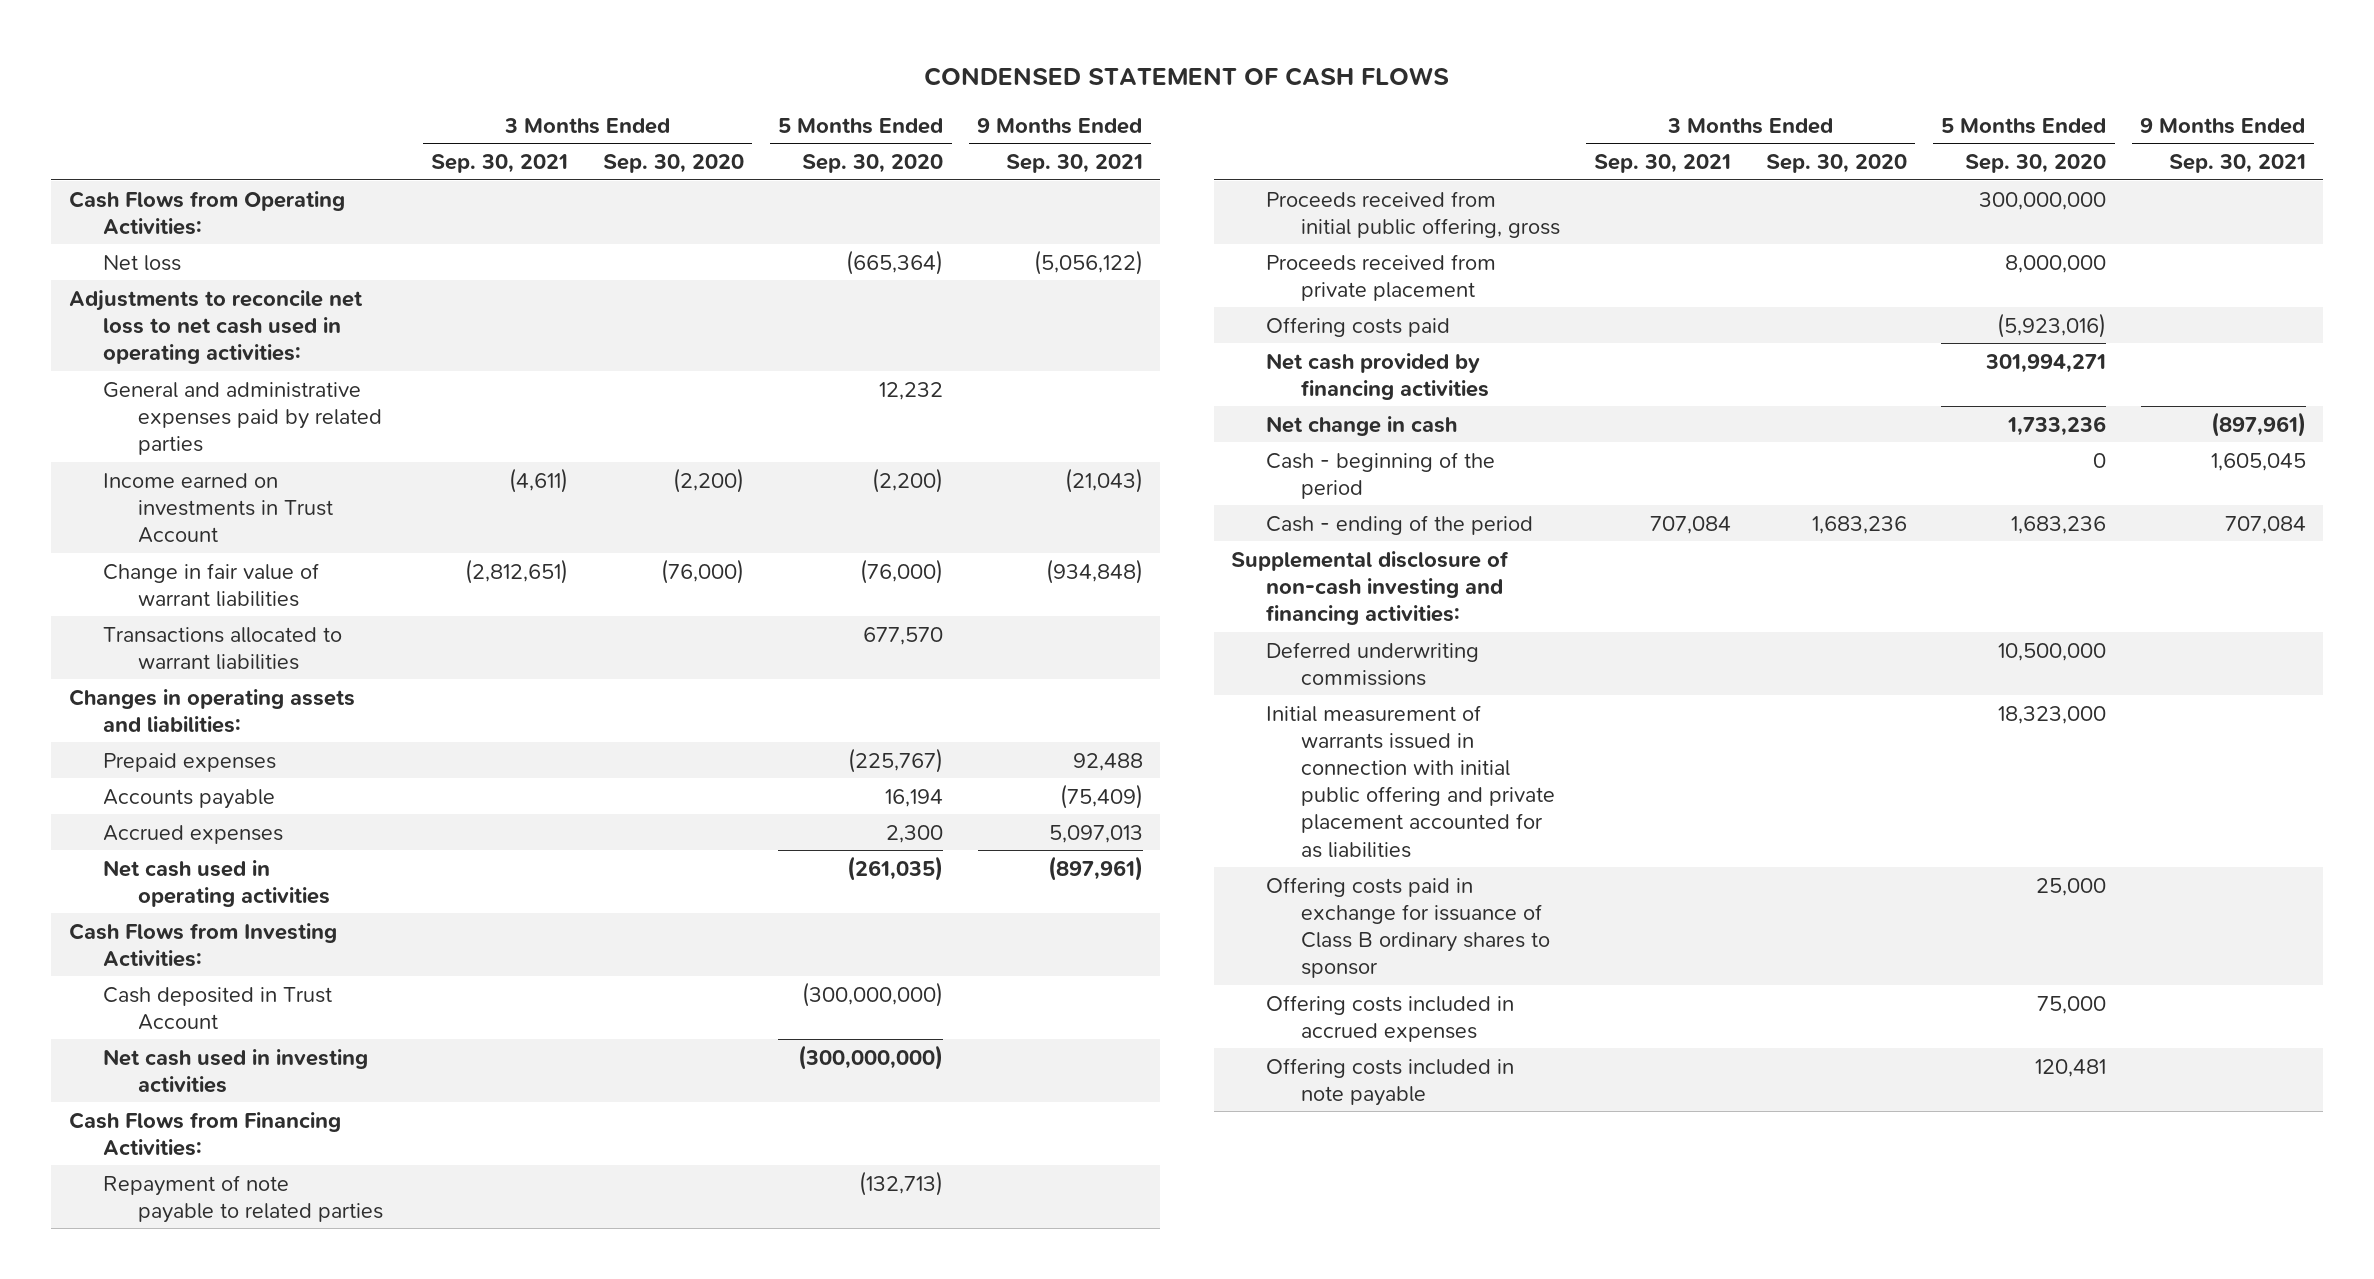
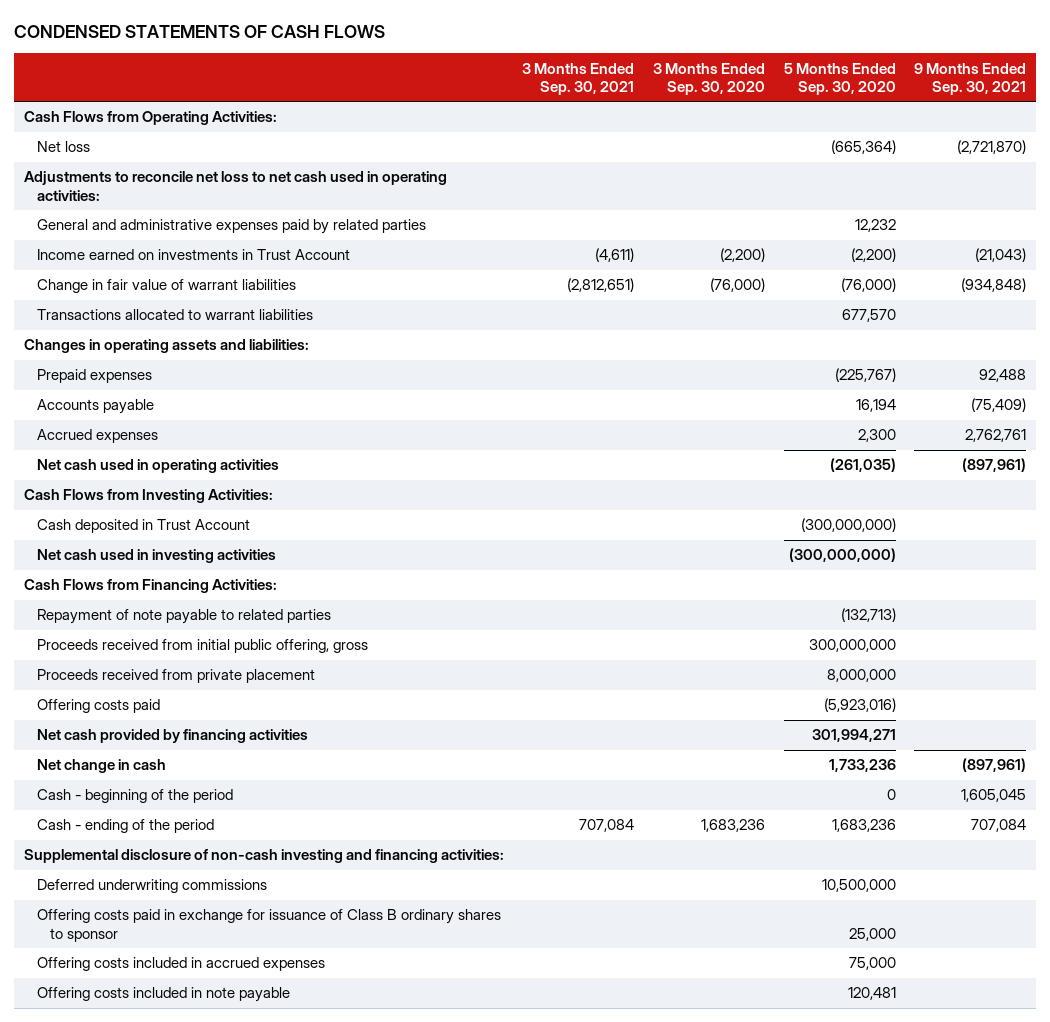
[924,67,1450,87] CONDENSED STATEMENT OF CASH FLOWS -> [14,24,386,38] CONDENSED STATEMENTS OF CASH FLOWS
[1033,249,1143,275] (5,056,122) -> [957,140,1027,155] (2,721,870)
[1048,824,1143,843] 5,097,013 -> [965,429,1027,443] 2,762,761
[1266,704,1556,858] Initial measurement of warrants issued in connection with initial public offering and private placement accounted for as liabilities -> none

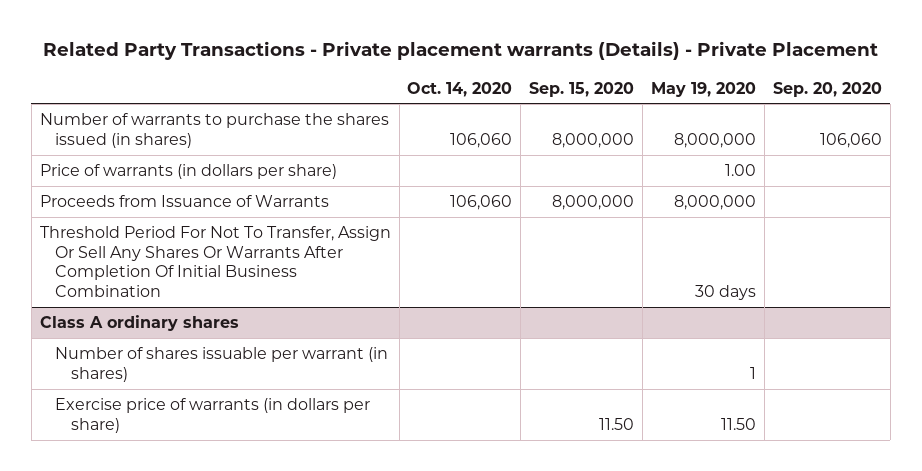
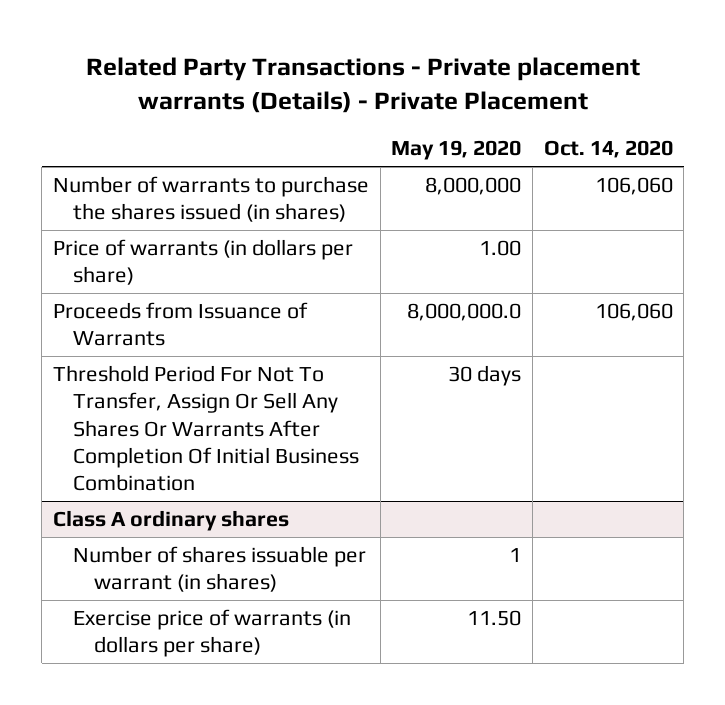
[529,81,635,97] Sep. 15, 2020 -> none
[773,81,883,97] Sep. 20, 2020 -> none
[674,195,757,211] 8,000,000 -> [407,303,522,322] 8,000,000.0

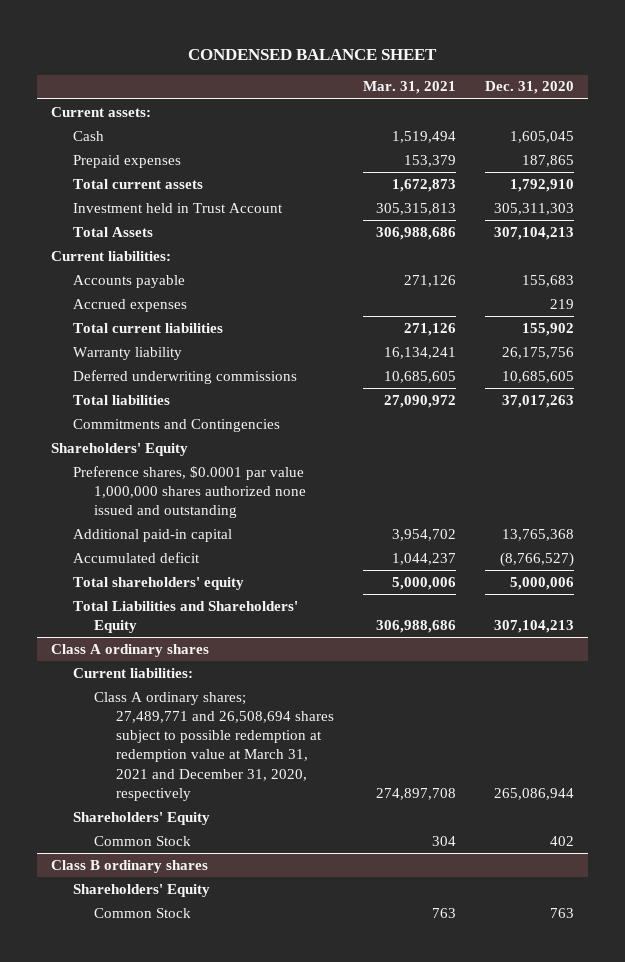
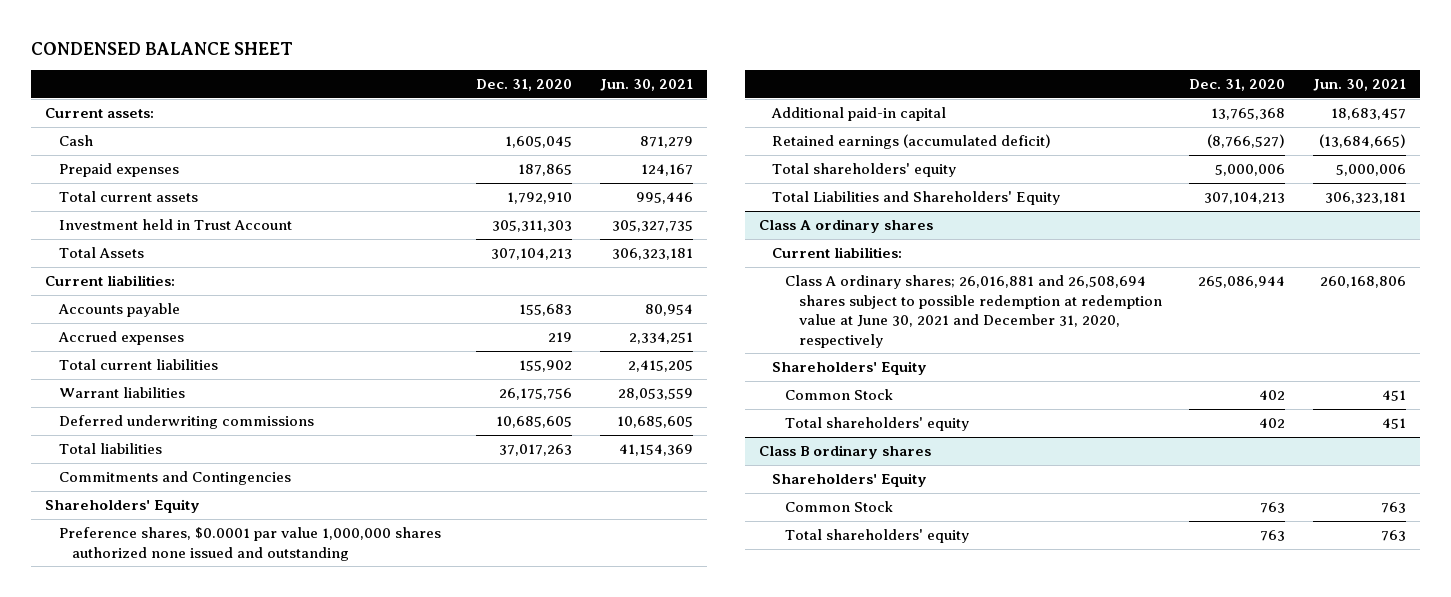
[362,81,456,95] Mar. 31, 2021 -> none
none -> [599,79,693,92] Jun. 30, 2021
[72,346,182,360] Warranty liability -> [58,387,185,399] Warrant liabilities
[72,551,200,563] Accumulated deficit -> [771,134,1051,150] Retained earnings (accumulated deficit)
[94,691,334,801] Class A ordinary shares; 27,489,771 and 26,508,694 shares subject to possible redemption at redemption value at March 31, 2021 and December 31, 2020, respectively -> [785,275,1162,348] Class A ordinary shares; 26,016,881 and 26,508,694 shares subject to possible redemption at redemption value at June 30, 2021 and December 31, 2020, respectively
none -> [785,417,970,432] Total shareholders' equity
none -> [785,529,970,544] Total shareholders' equity

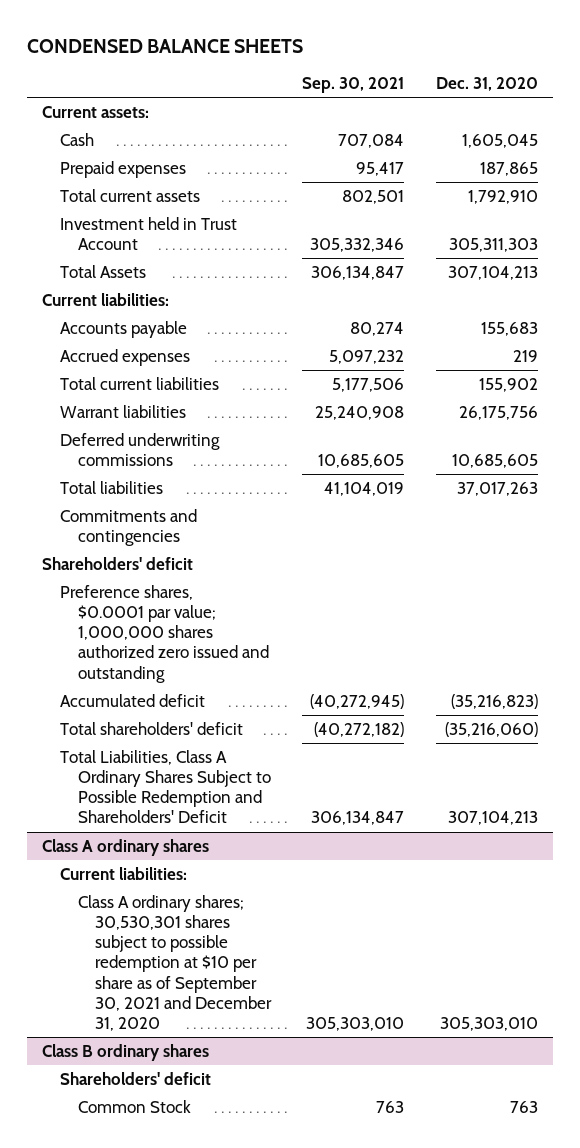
[31,41,294,55] CONDENSED BALANCE SHEET -> [26,38,303,53] CONDENSED BALANCE SHEETS
[599,79,693,92] Jun. 30, 2021 -> none
none -> [302,77,405,94] Sep. 30, 2021
[770,107,946,122] Additional paid-in capital -> none
[58,471,291,486] Commitments and Contingencies -> [59,508,197,547] Commitments and contingencies
[45,499,201,514] Shareholders' Equity -> [42,556,194,570] Shareholders' deficit
[58,527,441,561] Preference shares, $0.0001 par value 1,000,000 shares authorized none issued and outstanding -> [59,584,269,683] Preference shares, $0.0001 par value; 1,000,000 shares authorized zero issued and outstanding
[771,134,1051,150] Retained earnings (accumulated deficit) -> [59,693,205,707] Accumulated deficit
[1207,134,1286,149] (8,766,527) -> [450,693,538,709] (35,216,823)
[771,163,956,178] Total shareholders' equity -> [59,721,243,735] Total shareholders' deficit
[1215,164,1286,177] 5,000,006 -> [444,721,538,737] (35,216,060)
[771,191,1060,206] Total Liabilities and Shareholders' Equity -> [59,749,271,824] Total Liabilities, Class A Ordinary Shares Subject to Possible Redemption and Shareholders' Deficit
[771,361,927,376] Shareholders' Equity -> none
[785,389,894,401] Common Stock -> none
[785,417,970,432] Total shareholders' equity -> none
[785,275,1162,348] Class A ordinary shares; 26,016,881 and 26,508,694 shares subject to possible redemption at redemption value at June 30, 2021 and December 31, 2020, respectively -> [77,894,273,1032] Class A ordinary shares; 30,530,301 shares subject to possible redemption at $10 per share as of September 30, 2021 and December 31, 2020
[1198,276,1286,289] 265,086,944 -> [439,1017,538,1032] 305,303,010
[771,473,927,488] Shareholders' Equity -> [59,1071,211,1085] Shareholders' deficit
[785,529,970,544] Total shareholders' equity -> none

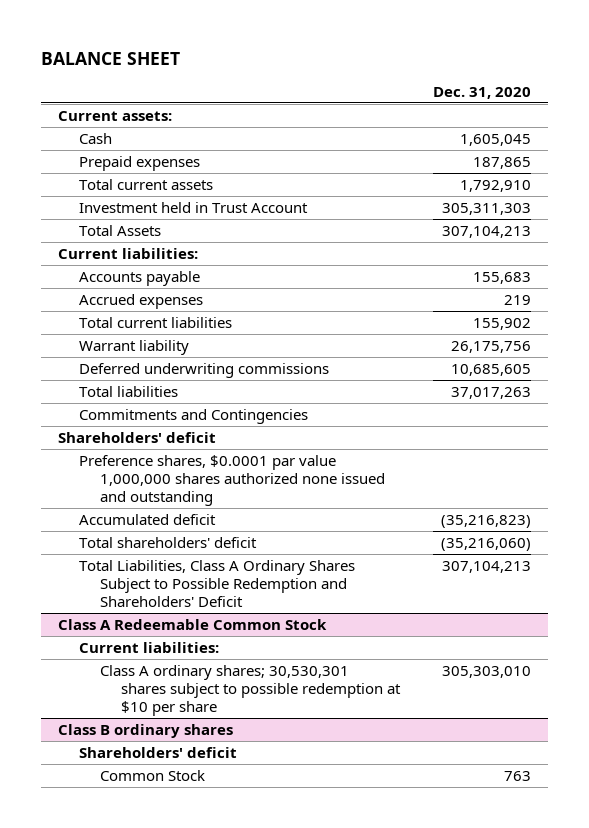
[26,38,303,53] CONDENSED BALANCE SHEETS -> [41,51,181,65] BALANCE SHEET
[302,77,405,94] Sep. 30, 2021 -> none
[59,404,186,418] Warrant liabilities -> [78,339,189,355] Warrant liability
[59,508,197,547] Commitments and contingencies -> [78,408,308,424] Commitments and Contingencies
[59,584,269,683] Preference shares, $0.0001 par value; 1,000,000 shares authorized zero issued and outstanding -> [78,454,385,506] Preference shares, $0.0001 par value 1,000,000 shares authorized none issued and outstanding
[42,838,210,856] Class A ordinary shares -> none
none -> [57,618,327,630] Class A Redeemable Common Stock
[77,894,273,1032] Class A ordinary shares; 30,530,301 shares subject to possible redemption at $10 per share as of September 30, 2021 and December 31, 2020 -> [99,664,401,716] Class A ordinary shares; 30,530,301 shares subject to possible redemption at $10 per share

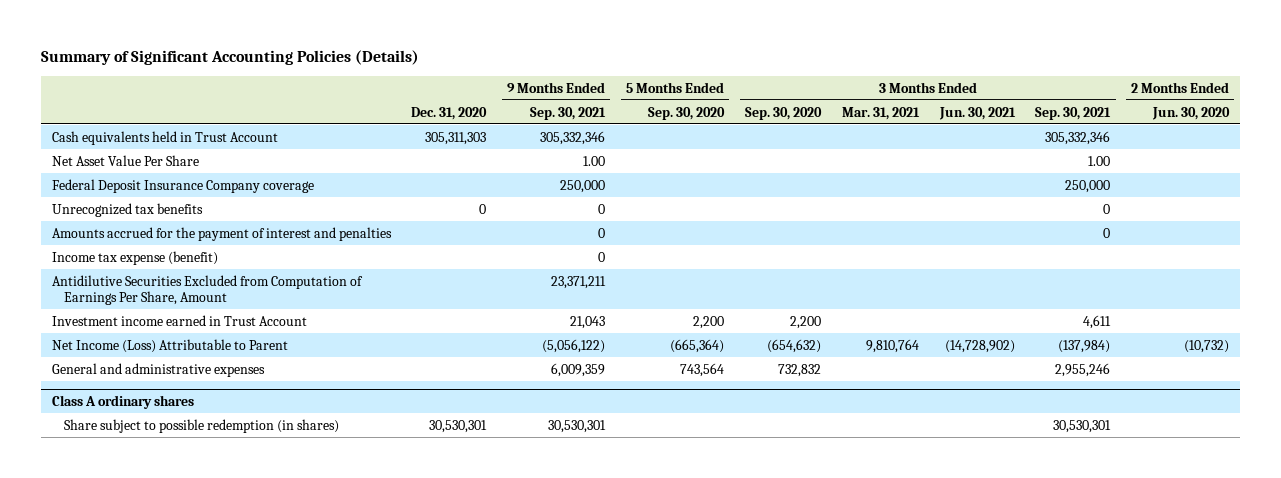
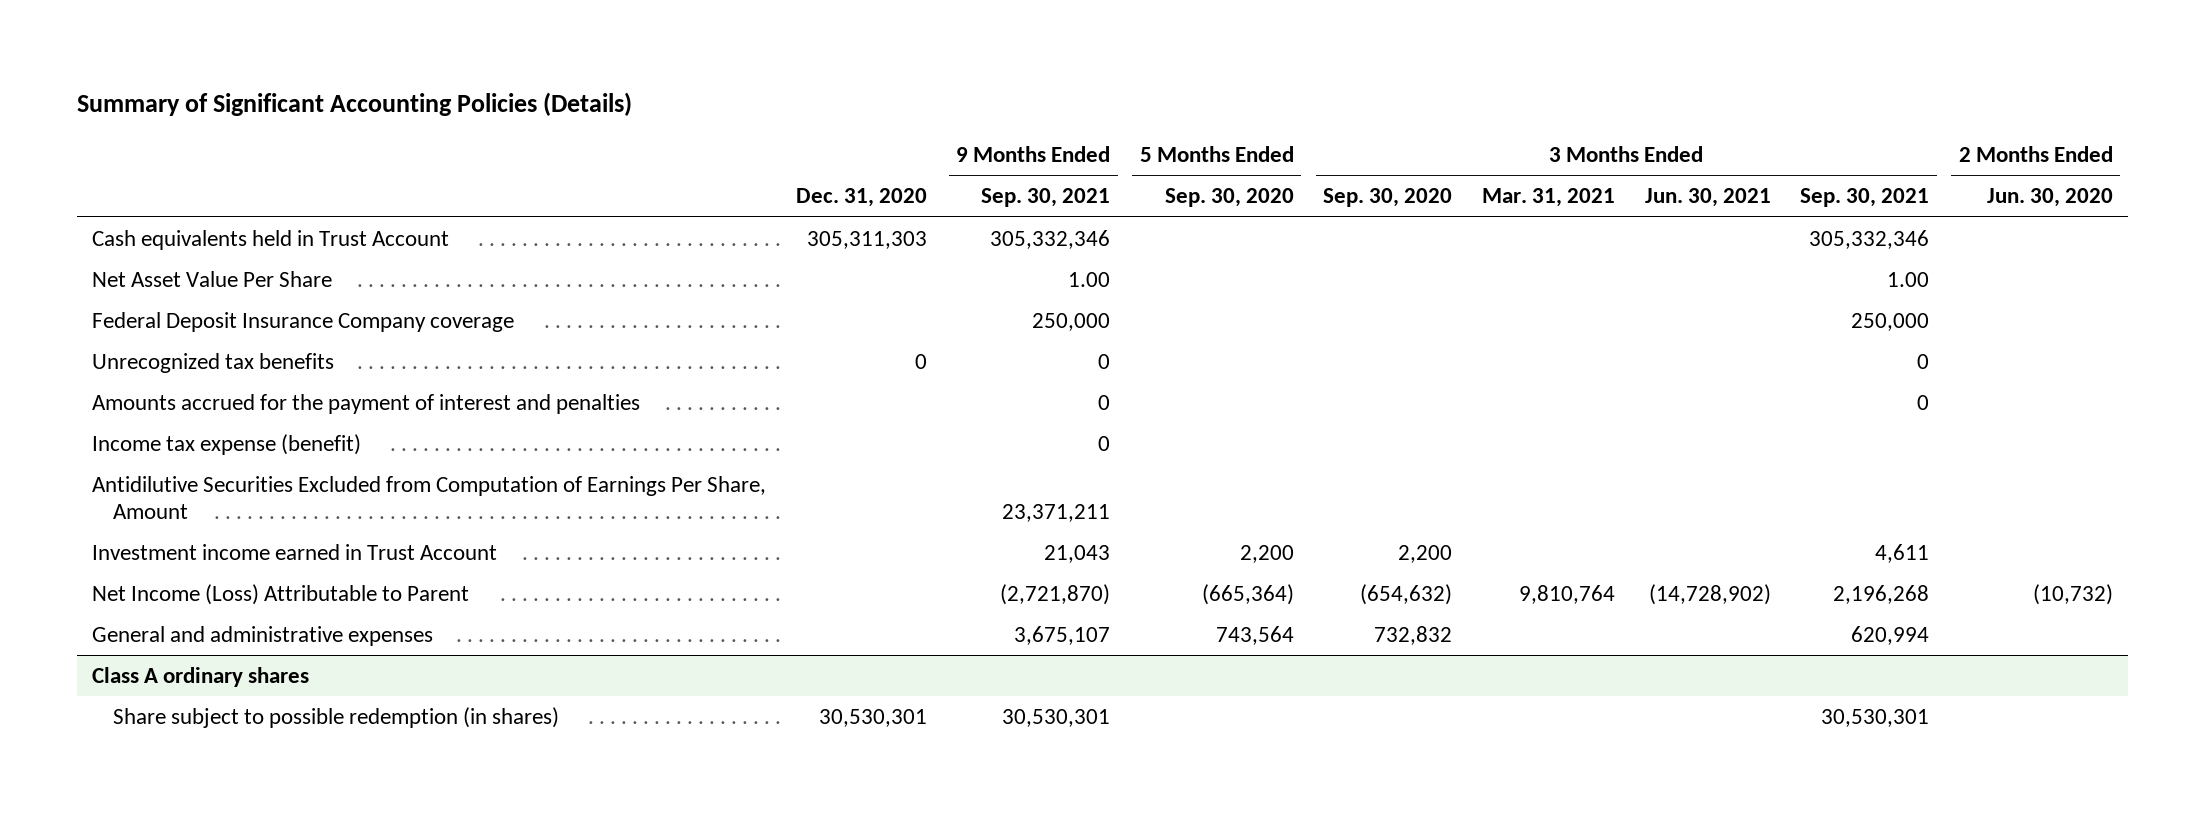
[542,338,606,353] (5,056,122) -> [1000,583,1111,605] (2,721,870)
[1058,339,1111,353] (137,984) -> [1833,584,1930,604] 2,196,268
[551,362,606,377] 6,009,359 -> [1014,625,1111,645] 3,675,107
[1055,362,1111,377] 2,955,246 -> [1851,625,1930,645] 620,994

